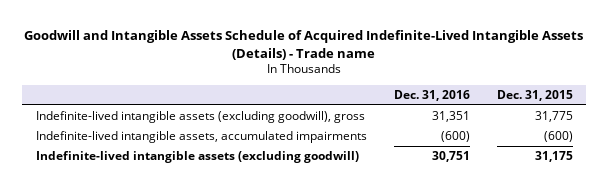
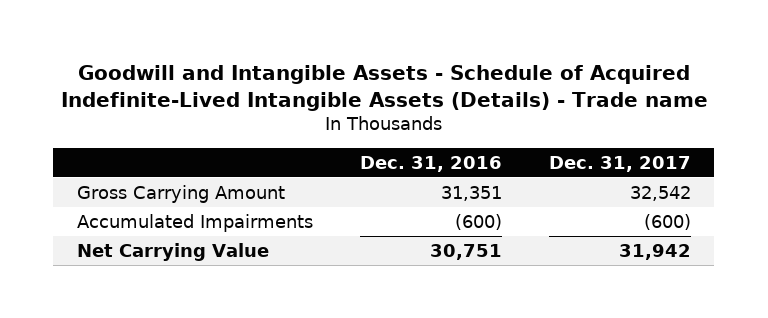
[24,29,584,60] Goodwill and Intangible Assets Schedule of Acquired Indefinite-Lived Intangible Assets (Details) - Trade name -> [60,65,708,112] Goodwill and Intangible Assets - Schedule of Acquired Indefinite-Lived Intangible Assets (Details) - Trade name
[496,89,573,101] Dec. 31, 2015 -> none
none -> [548,155,691,172] Dec. 31, 2017
[35,111,365,124] Indefinite-lived intangible assets (excluding goodwill), gross -> [76,184,285,203] Gross Carrying Amount
[35,131,367,144] Indefinite-lived intangible assets, accumulated impairments -> [76,213,313,232] Accumulated Impairments
[35,151,359,164] Indefinite-lived intangible assets (excluding goodwill) -> [76,242,269,261] Net Carrying Value

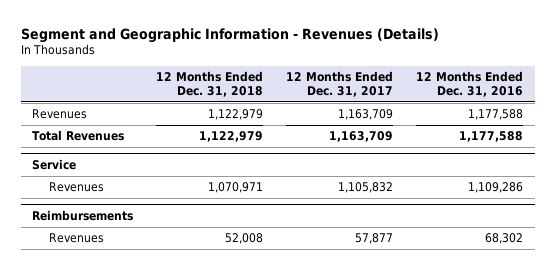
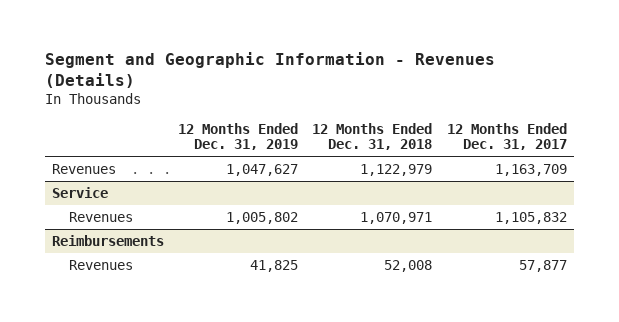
[416,71,524,97] 12 Months Ended Dec. 31, 2016 -> none
none -> [178,122,299,151] 12 Months Ended Dec. 31, 2019
[32,130,125,142] Total Revenues -> none

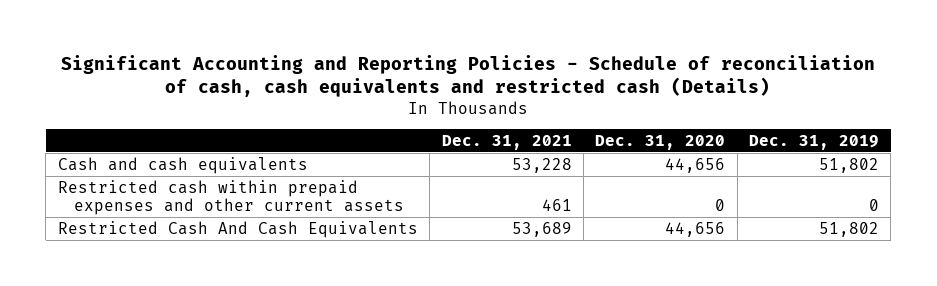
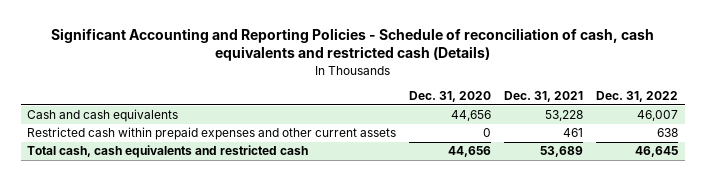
[749,134,880,150] Dec. 31, 2019 -> none
none -> [596,91,679,103] Dec. 31, 2022
[57,220,418,238] Restricted Cash And Cash Equivalents -> [27,145,309,159] Total cash, cash equivalents and restricted cash

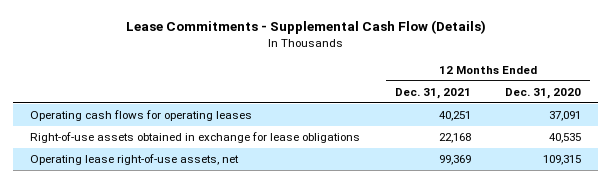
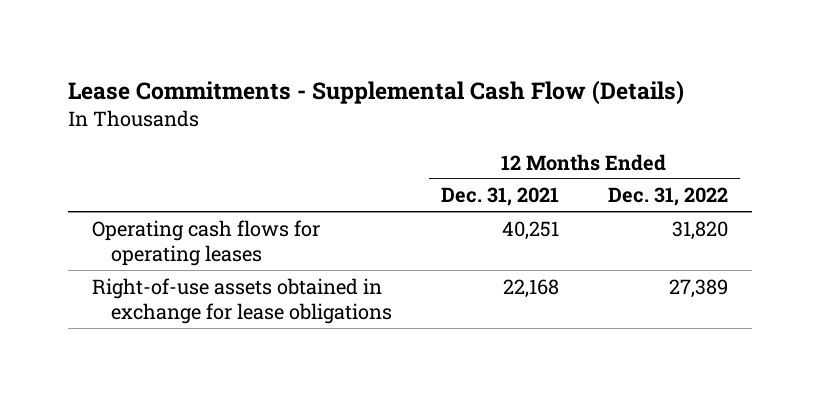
[505,87,582,99] Dec. 31, 2020 -> none
none -> [607,187,728,207] Dec. 31, 2022
[30,154,240,166] Operating lease right-of-use assets, net -> none

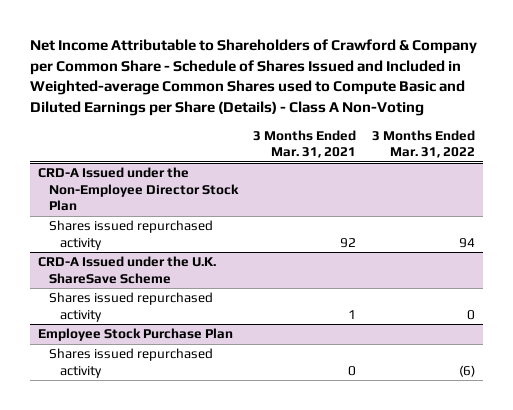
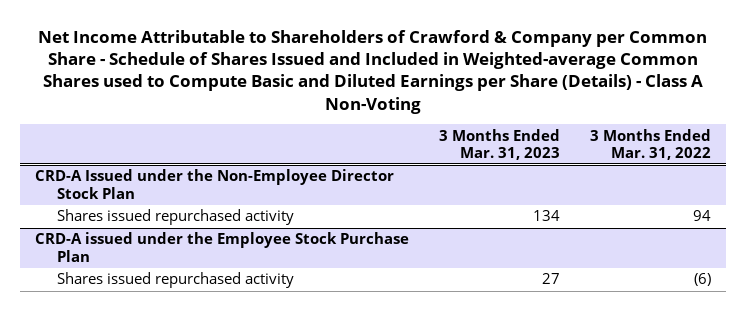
[253,129,357,158] 3 Months Ended Mar. 31, 2021 -> none
none -> [438,128,560,160] 3 Months Ended Mar. 31, 2023
[48,292,213,322] Shares issued repurchased activity -> none
[37,328,233,342] Employee Stock Purchase Plan -> none
[37,256,216,284] CRD-A Issued under the U.K. ShareSave Scheme -> [35,232,410,262] CRD-A issued under the Employee Stock Purchase Plan

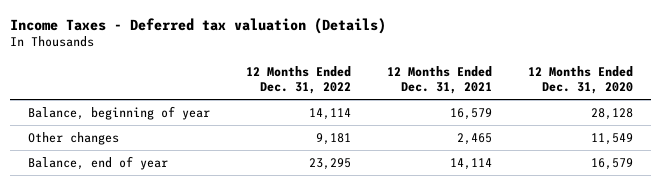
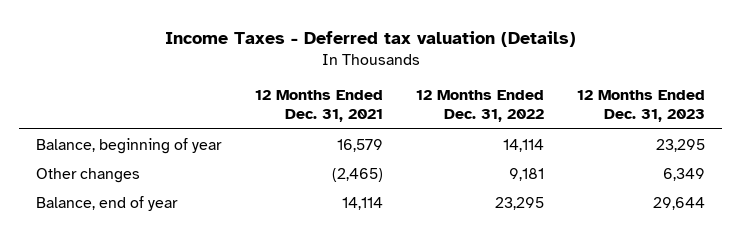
[527,65,633,95] 12 Months Ended Dec. 31, 2020 -> none
none -> [577,90,706,123] 12 Months Ended Dec. 31, 2023
[456,132,492,145] 2,465 -> [331,168,383,183] (2,465)

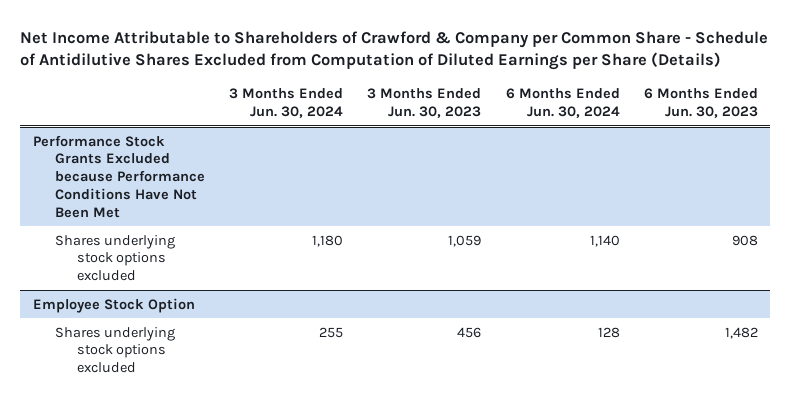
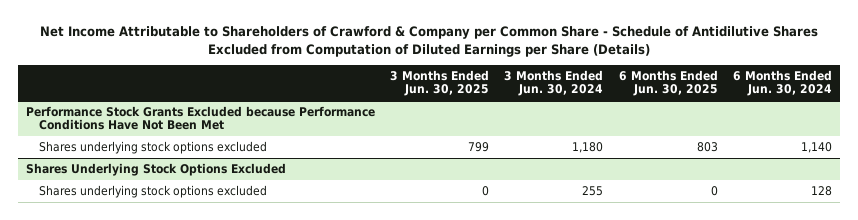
[367,88,482,118] 3 Months Ended Jun. 30, 2023 -> none
[644,88,759,118] 6 Months Ended Jun. 30, 2023 -> none
none -> [390,70,490,97] 3 Months Ended Jun. 30, 2025
none -> [618,70,718,97] 6 Months Ended Jun. 30, 2025
[32,297,195,313] Employee Stock Option -> [25,163,286,177] Shares Underlying Stock Options Excluded

